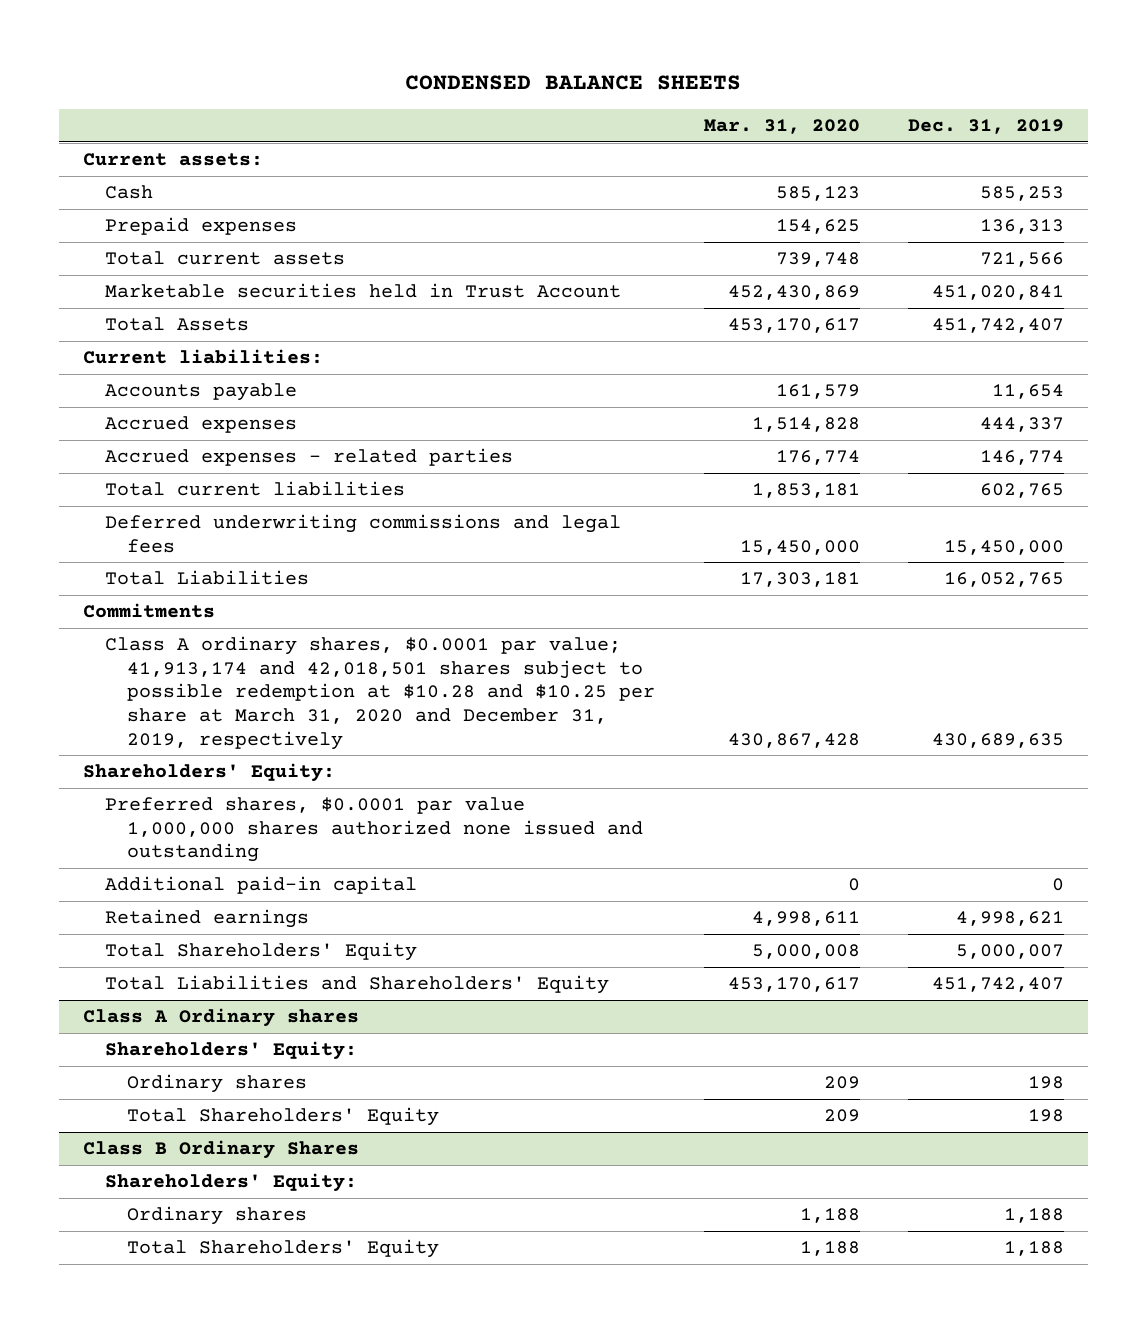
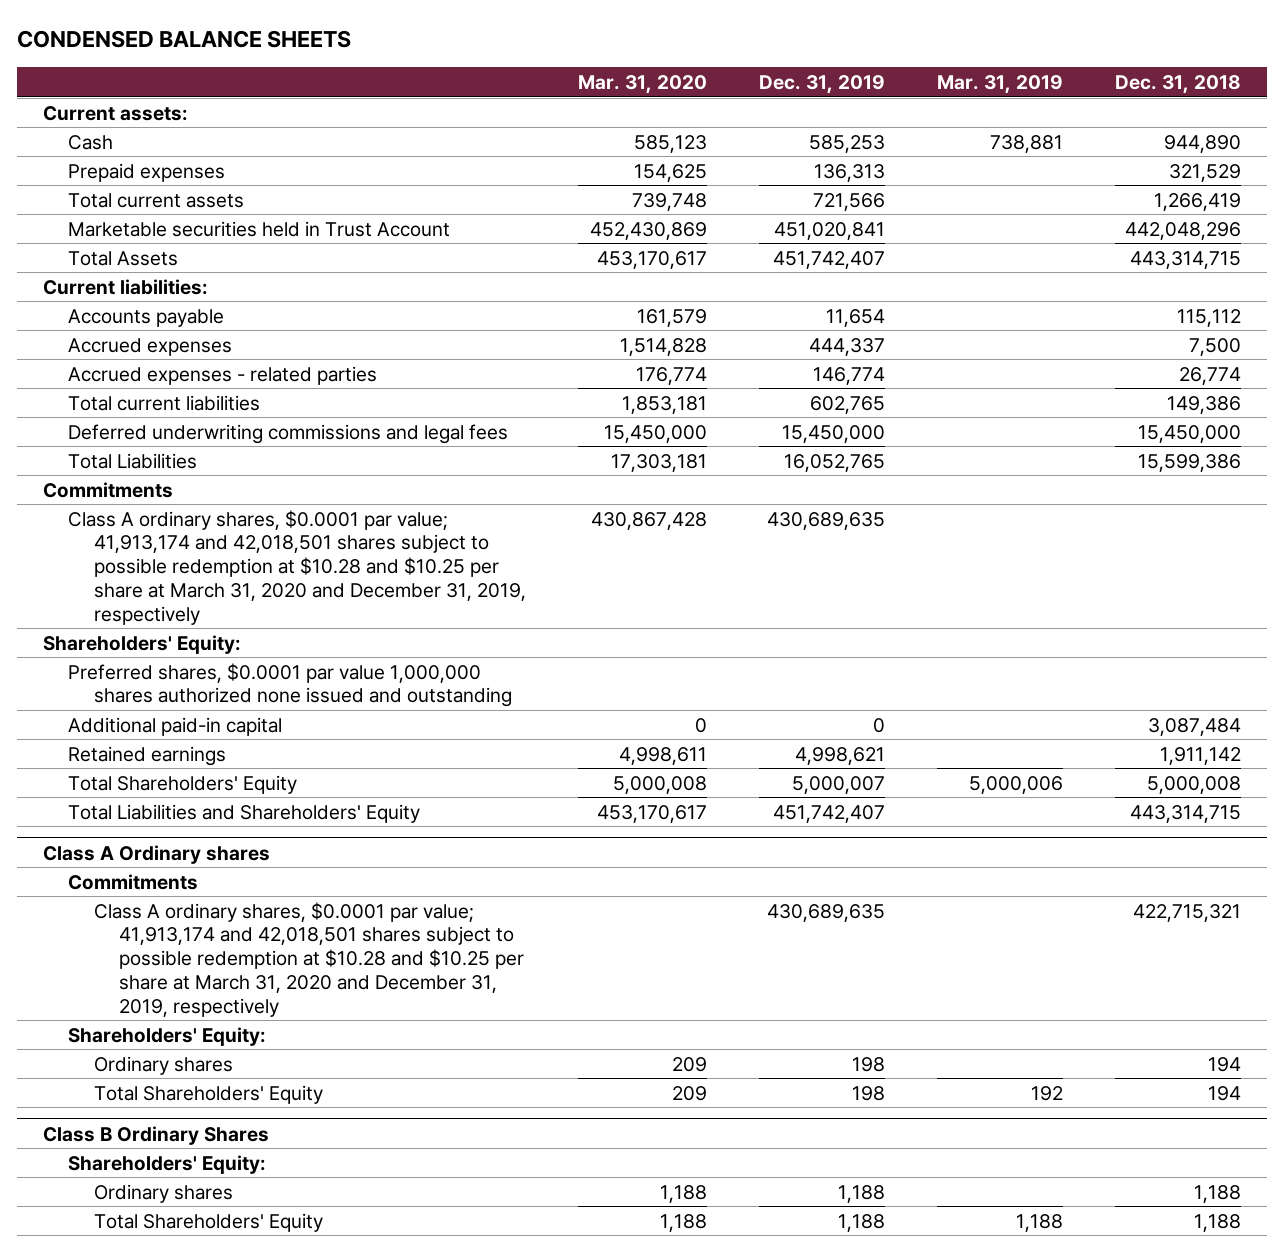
none -> [936,74,1063,94] Mar. 31, 2019
none -> [1114,74,1241,94] Dec. 31, 2018
none -> [68,873,199,890] Commitments
none -> [93,901,525,1017] Class A ordinary shares, $0.0001 par value; 41,913,174 and 42,018,501 shares subject to possible redemption at $10.28 and $10.25 per share at March 31, 2020 and December 31, 2019, respectively

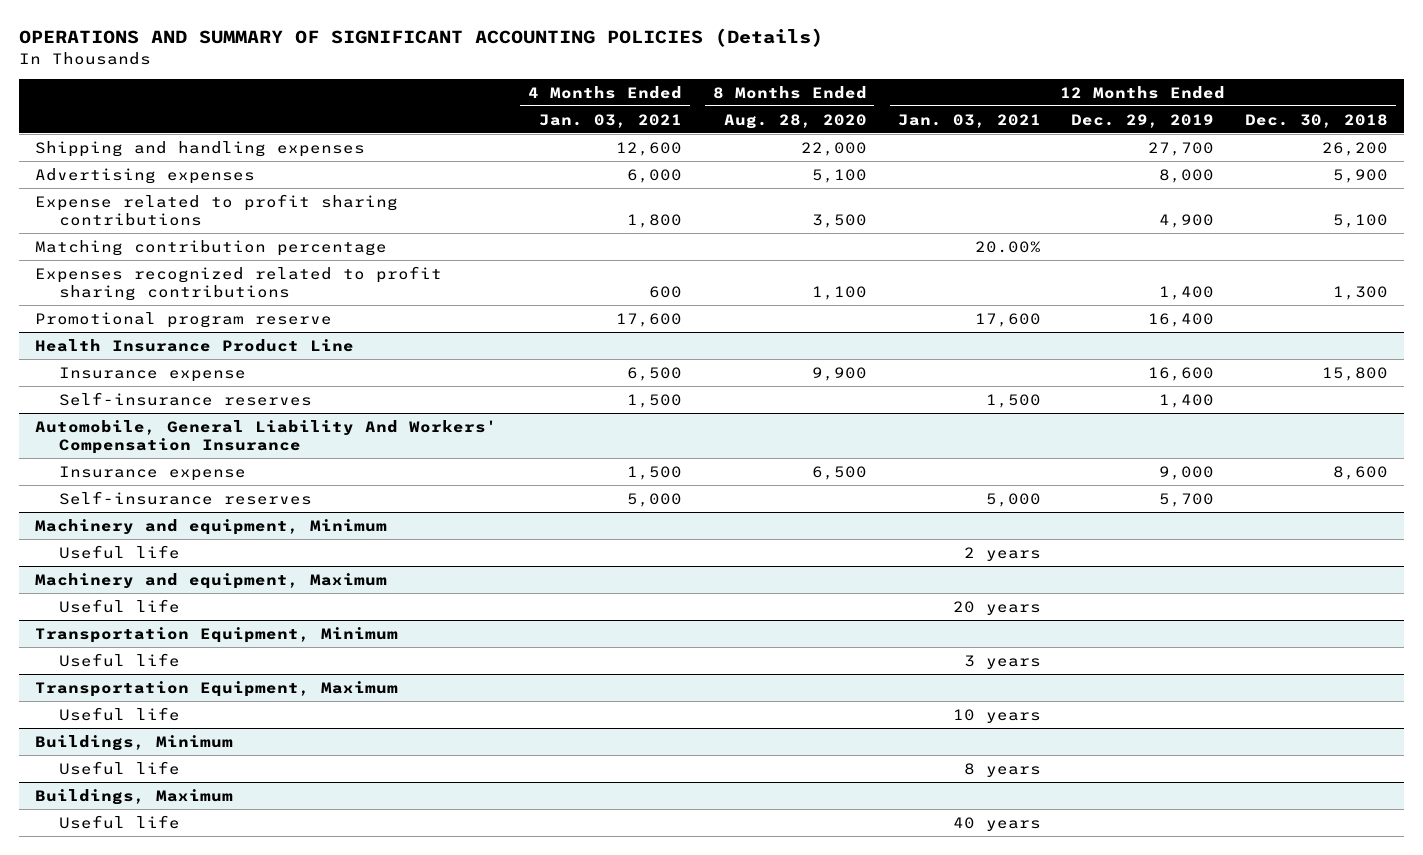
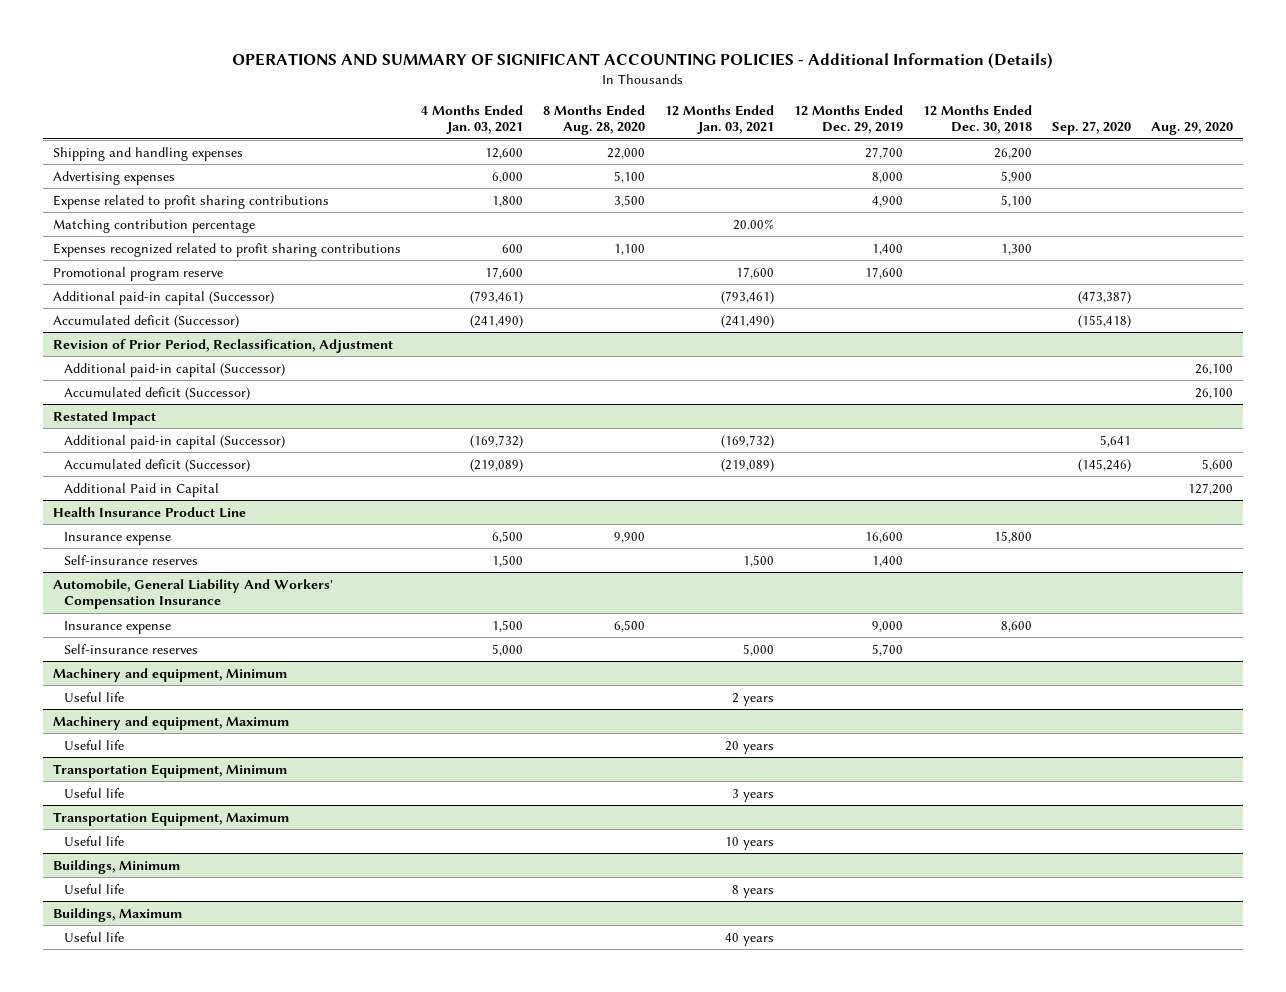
[19,28,824,48] OPERATIONS AND SUMMARY OF SIGNIFICANT ACCOUNTING POLICIES (Details) -> [231,52,1053,69] OPERATIONS AND SUMMARY OF SIGNIFICANT ACCOUNTING POLICIES - Additional Information (Details)
none -> [1052,121,1132,136] Sep. 27, 2020
none -> [1151,122,1234,136] Aug. 29, 2020
[1148,312,1215,327] 16,400 -> [864,266,903,279] 17,600
none -> [52,290,274,305] Additional paid-in capital (Successor)
none -> [52,314,239,328] Accumulated deficit (Successor)
none -> [52,338,393,353] Revision of Prior Period, Reclassification, Adjustment
none -> [64,362,286,377] Additional paid-in capital (Successor)
none -> [64,386,251,400] Accumulated deficit (Successor)
none -> [52,410,156,425] Restated Impact
none -> [64,434,286,449] Additional paid-in capital (Successor)
none -> [64,458,251,472] Accumulated deficit (Successor)
none -> [64,482,220,497] Additional Paid in Capital

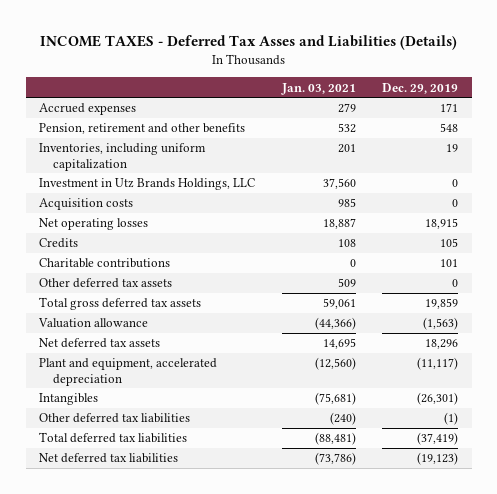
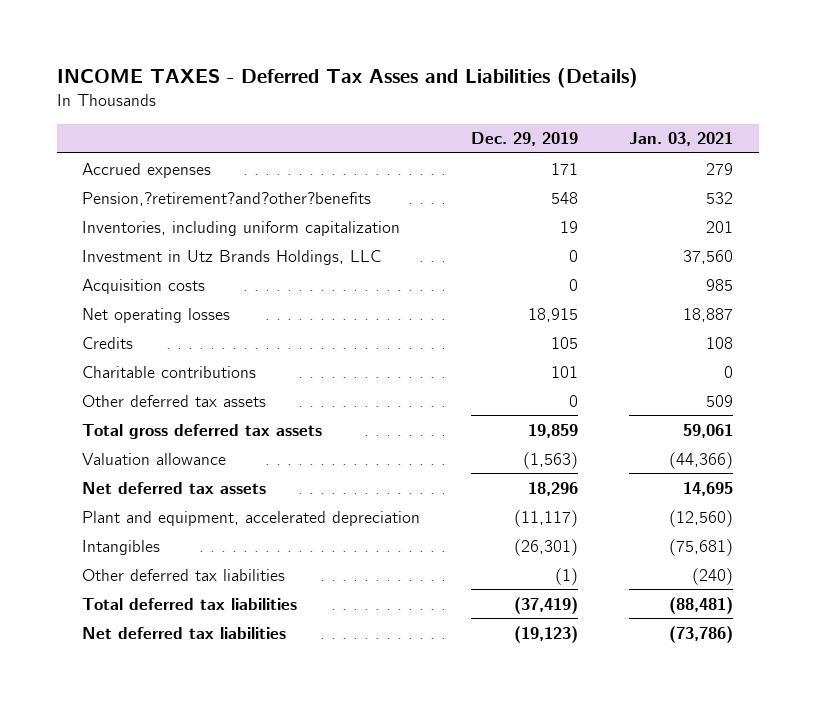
[39,123,246,135] Pension, retirement and other benefits -> [82,191,372,206] Pension,?retirement?and?other?benefits

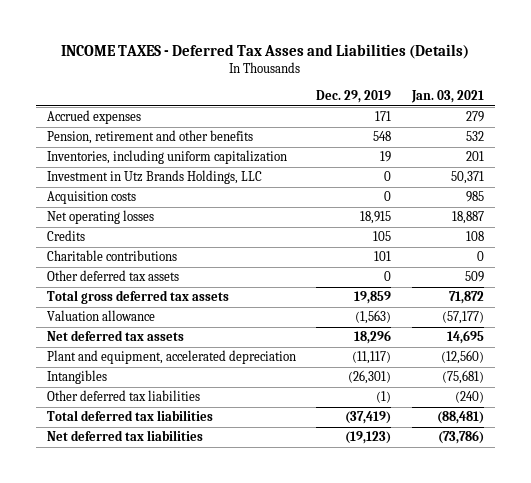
[82,191,372,206] Pension,?retirement?and?other?benefits -> [46,130,253,145] Pension, retirement and other benefits
[683,249,734,264] 37,560 -> [451,171,485,185] 50,371
[683,423,734,438] 59,061 -> [449,291,485,305] 71,872
[669,451,734,469] (44,366) -> [442,311,485,325] (57,177)

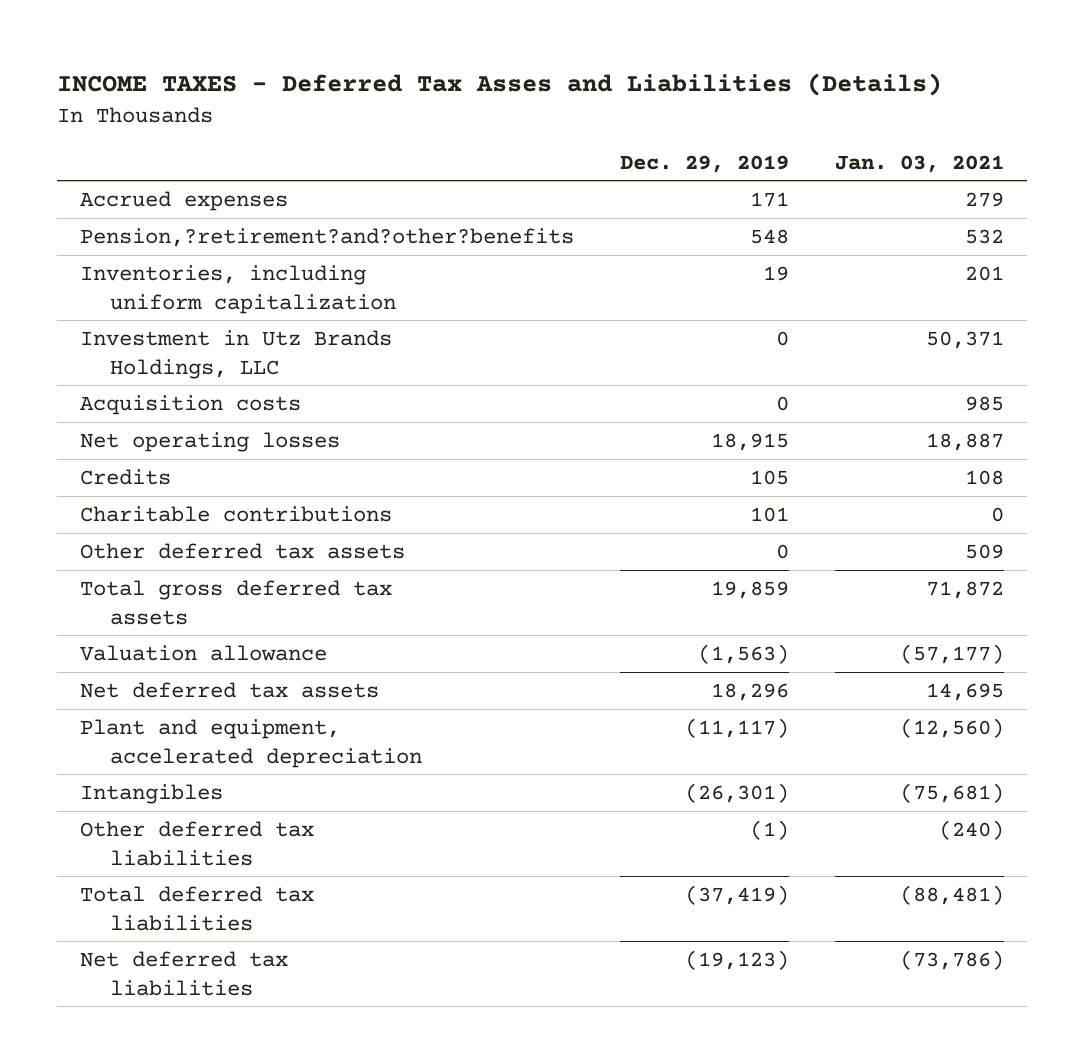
[46,130,253,145] Pension, retirement and other benefits -> [79,227,574,247] Pension,?retirement?and?other?benefits

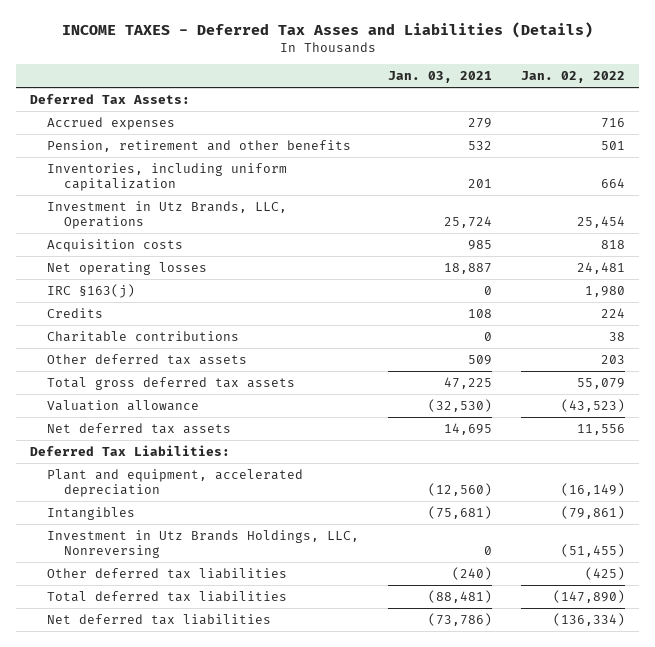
[619,154,789,173] Dec. 29, 2019 -> none
none -> [520,71,625,84] Jan. 02, 2022
none -> [30,93,191,104] Deferred Tax Assets:
[79,227,574,247] Pension,?retirement?and?other?benefits -> [47,139,352,152] Pension, retirement and other benefits
[79,329,392,379] Investment in Utz Brands Holdings, LLC -> [47,200,288,230] Investment in Utz Brands, LLC, Operations
[925,330,1004,349] 50,371 -> [444,216,493,229] 25,724
none -> [47,283,136,298] IRC §163(j)
[925,580,1004,599] 71,872 -> [444,376,493,389] 47,225
[899,643,1004,664] (57,177) -> [428,398,493,412] (32,530)
none -> [30,444,231,456] Deferred Tax Liabilities:
none -> [47,529,360,559] Investment in Utz Brands Holdings, LLC, Nonreversing

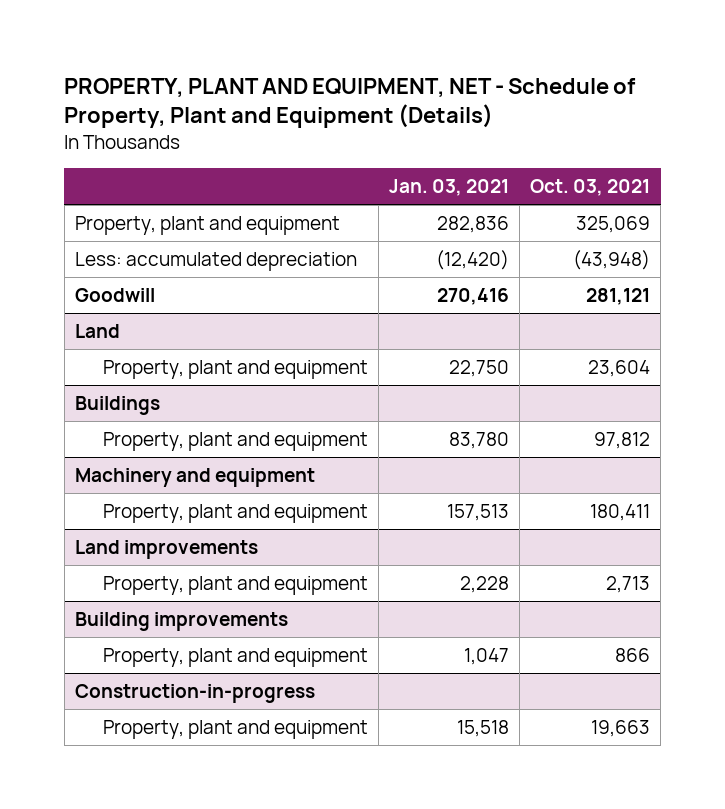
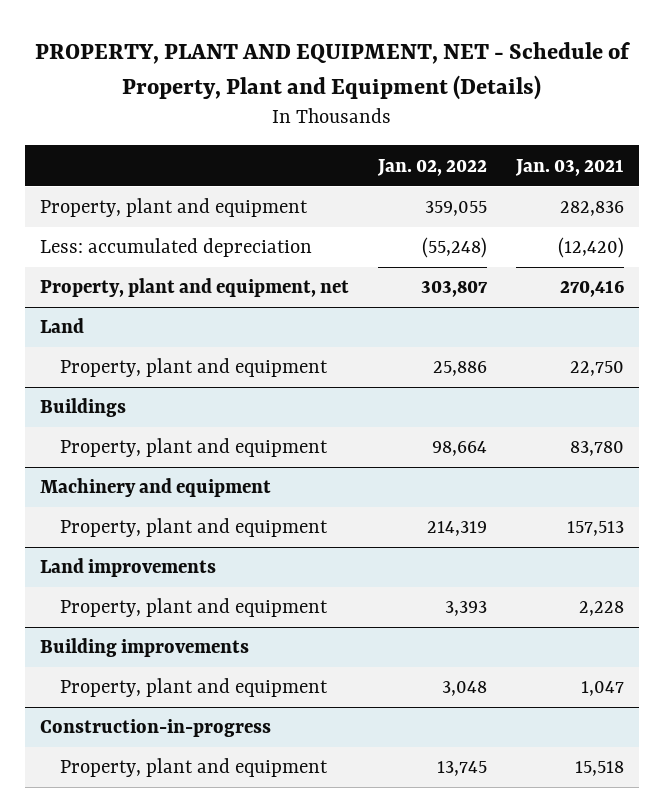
[530,178,651,196] Oct. 03, 2021 -> none
none -> [376,158,487,176] Jan. 02, 2022
[75,288,156,303] Goodwill -> [39,278,349,298] Property, plant and equipment, net

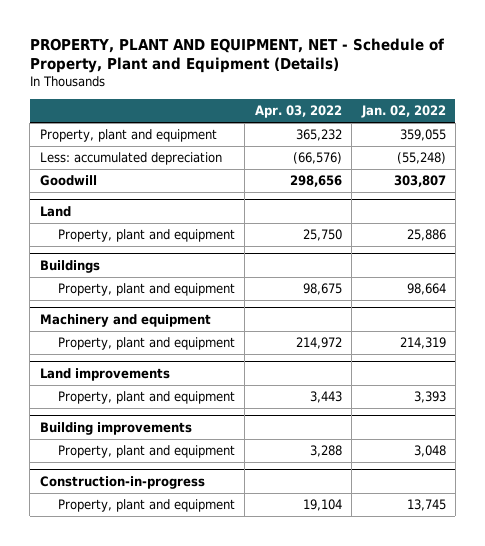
[515,158,625,176] Jan. 03, 2021 -> none
none -> [254,105,342,119] Apr. 03, 2022
[39,278,349,298] Property, plant and equipment, net -> [39,175,97,187] Goodwill

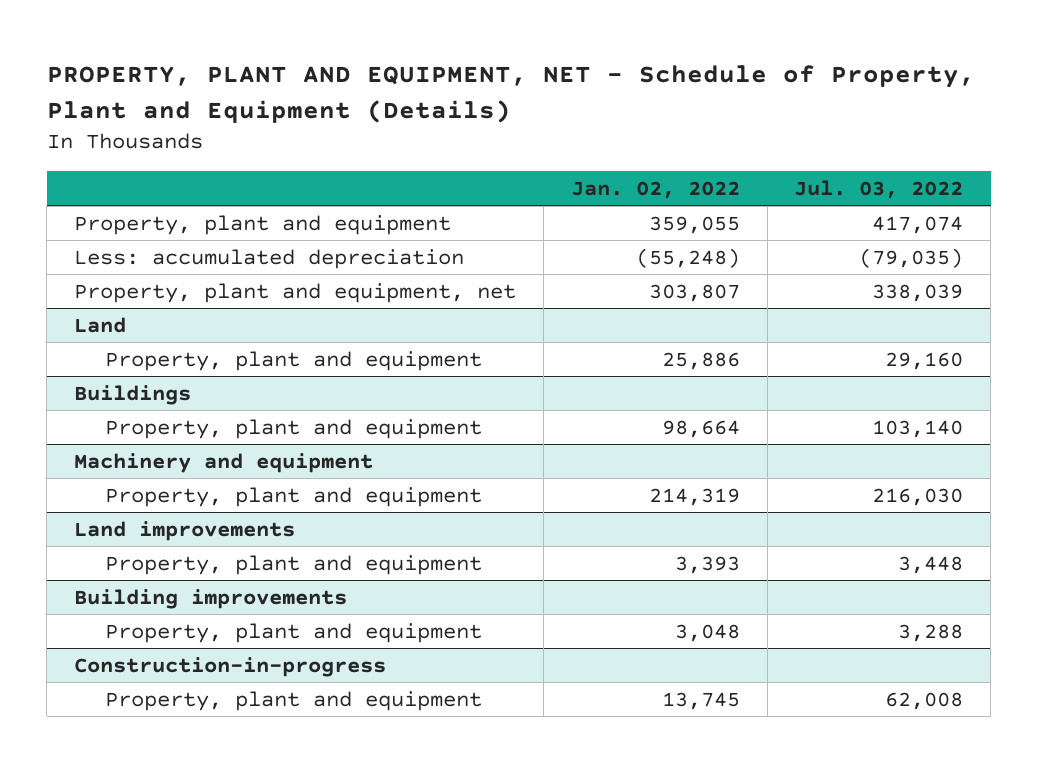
[254,105,342,119] Apr. 03, 2022 -> none
none -> [794,179,964,199] Jul. 03, 2022
[39,175,97,187] Goodwill -> [74,282,517,303] Property, plant and equipment, net

